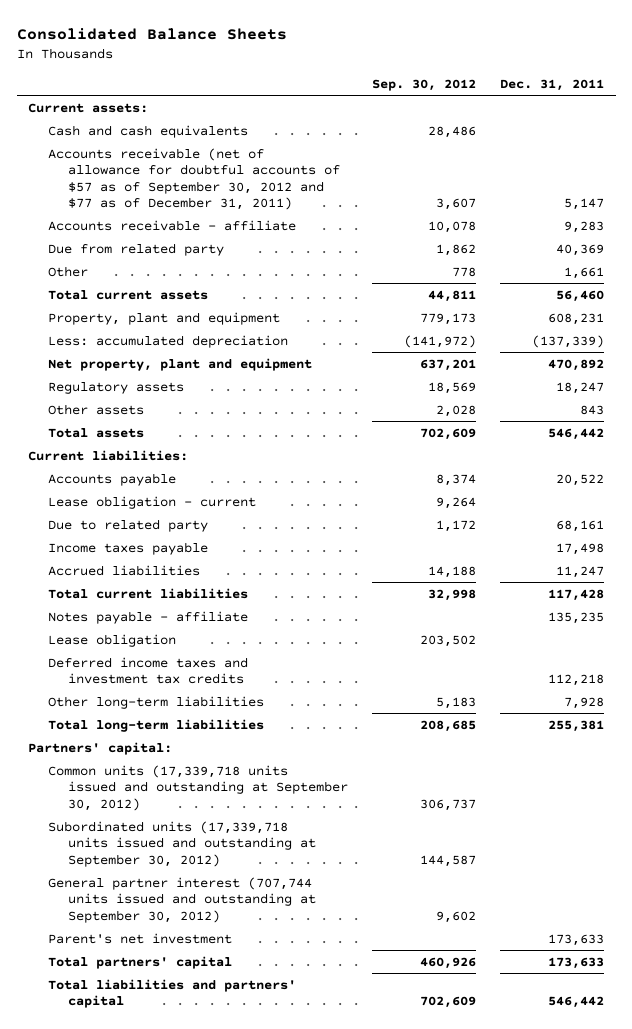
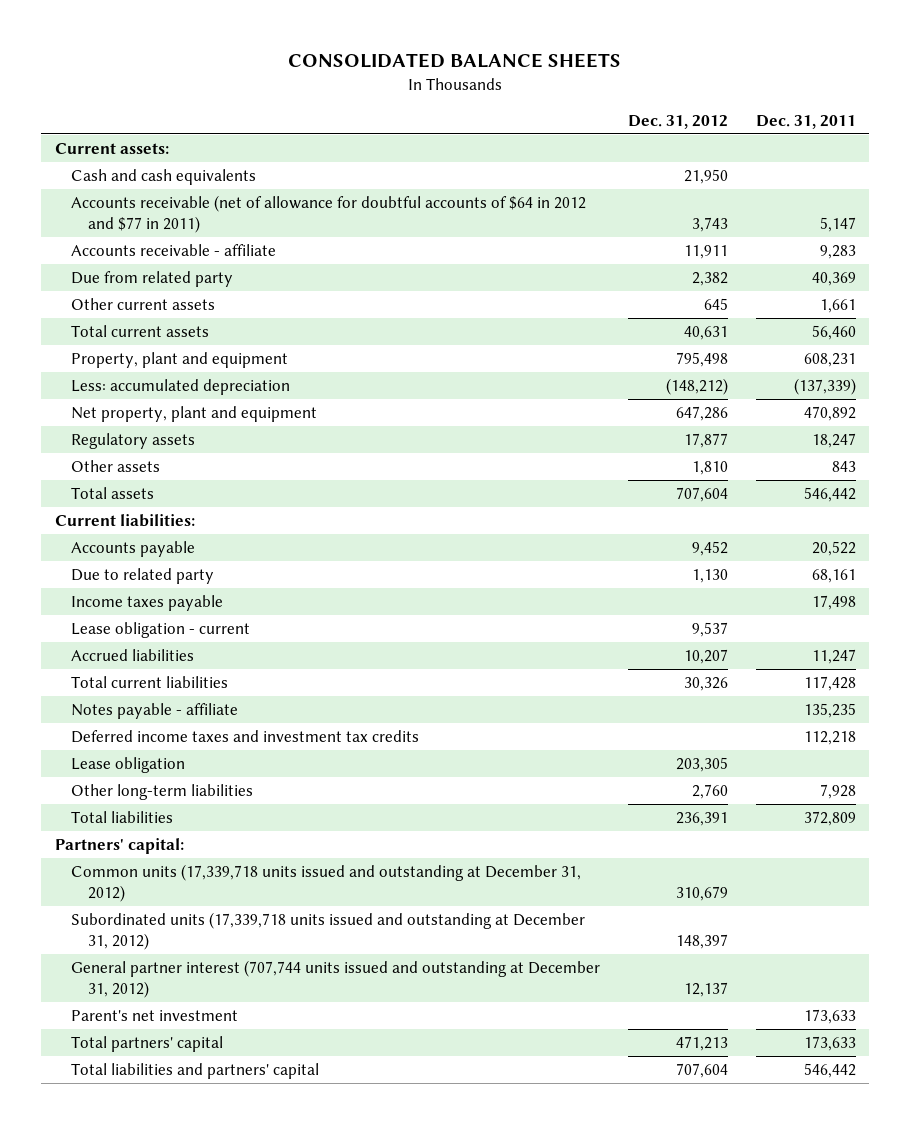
[16,27,287,40] Consolidated Balance Sheets -> [288,53,622,69] CONSOLIDATED BALANCE SHEETS
[371,78,476,91] Sep. 30, 2012 -> none
none -> [628,114,729,129] Dec. 31, 2012
[48,147,341,211] Accounts receivable (net of allowance for doubtful accounts of $57 as of September 30, 2012 and $77 as of December 31, 2011) -> [71,194,587,234] Accounts receivable (net of allowance for doubtful accounts of $64 in 2012 and $77 in 2011)
[48,265,89,277] Other -> [71,297,216,310] Other current assets
[48,495,257,509] Lease obligation - current -> [71,621,251,638] Lease obligation - current
[48,633,177,647] Lease obligation -> [71,756,186,773] Lease obligation
[48,718,265,732] Total long-term liabilities -> [71,810,174,823] Total liabilities
[547,719,604,732] 255,381 -> [803,810,856,826] 372,809
[48,764,349,811] Common units (17,339,718 units issued and outstanding at September 30, 2012) -> [71,863,582,903] Common units (17,339,718 units issued and outstanding at December 31, 2012)
[48,820,317,867] Subordinated units (17,339,718 units issued and outstanding at September 30, 2012) -> [71,911,586,951] Subordinated units (17,339,718 units issued and outstanding at December 31, 2012)
[48,876,317,923] General partner interest (707,744 units issued and outstanding at September 30, 2012) -> [71,959,601,999] General partner interest (707,744 units issued and outstanding at December 31, 2012)

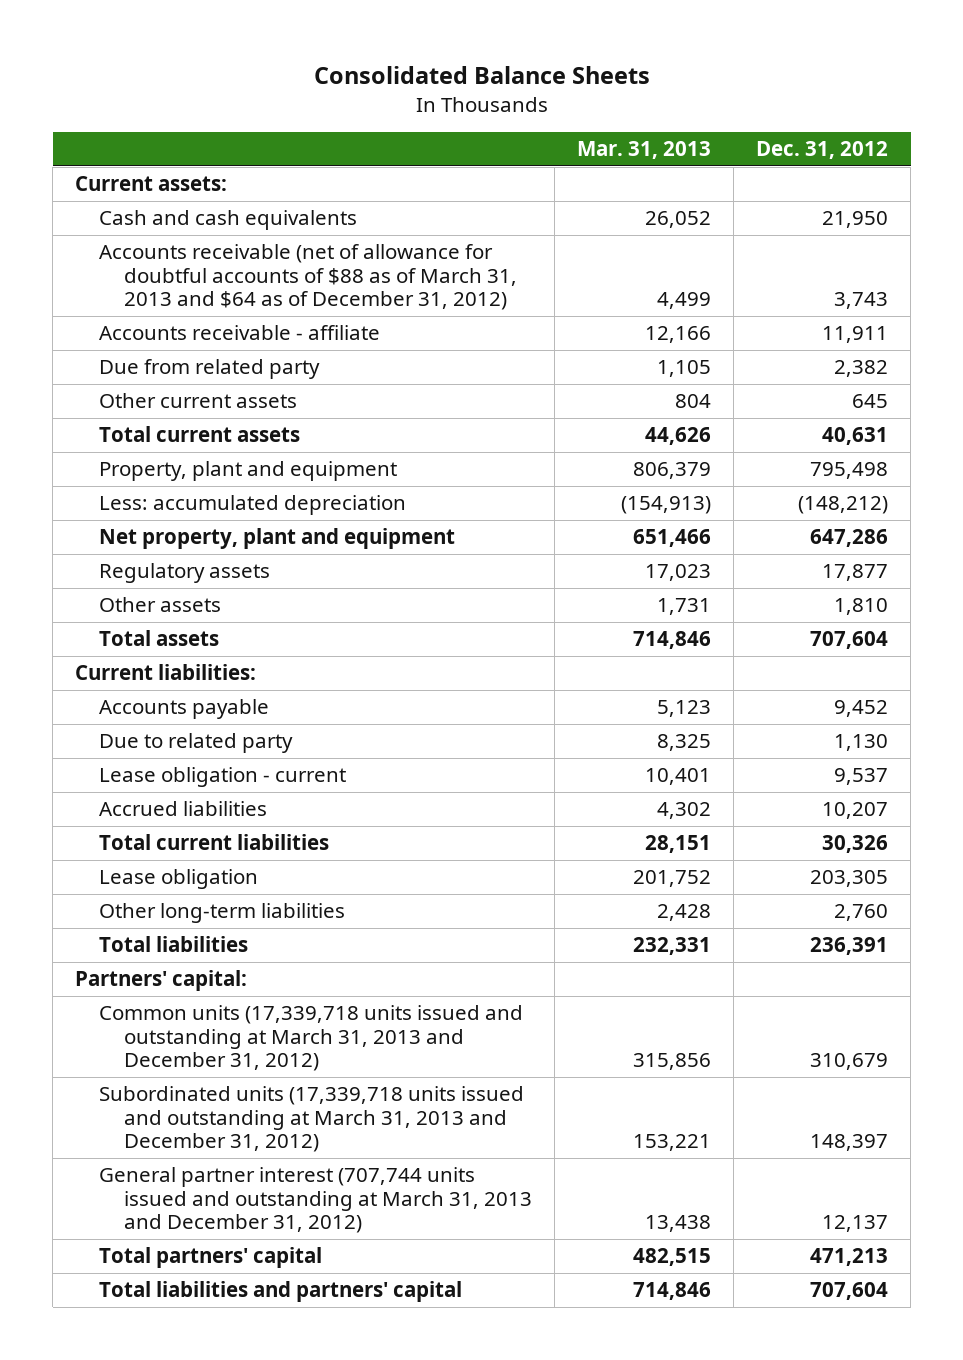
[288,53,622,69] CONSOLIDATED BALANCE SHEETS -> [313,66,650,85] Consolidated Balance Sheets
[755,114,856,129] Dec. 31, 2011 -> none
none -> [576,141,711,160] Mar. 31, 2013
[71,194,587,234] Accounts receivable (net of allowance for doubtful accounts of $64 in 2012 and $77 in 2011) -> [99,244,517,311] Accounts receivable (net of allowance for doubtful accounts of $88 as of March 31, 2013 and $64 as of December 31, 2012)
[71,594,224,611] Income taxes payable -> none
[71,702,239,719] Notes payable - affiliate -> none
[71,729,420,743] Deferred income taxes and investment tax credits -> none
[71,1009,239,1021] Parent's net investment -> none
[71,863,582,903] Common units (17,339,718 units issued and outstanding at December 31, 2012) -> [99,1005,524,1072] Common units (17,339,718 units issued and outstanding at March 31, 2013 and December 31, 2012)
[71,911,586,951] Subordinated units (17,339,718 units issued and outstanding at December 31, 2012) -> [99,1086,525,1153] Subordinated units (17,339,718 units issued and outstanding at March 31, 2013 and December 31, 2012)
[71,959,601,999] General partner interest (707,744 units issued and outstanding at December 31, 2012) -> [99,1167,532,1234] General partner interest (707,744 units issued and outstanding at March 31, 2013 and December 31, 2012)

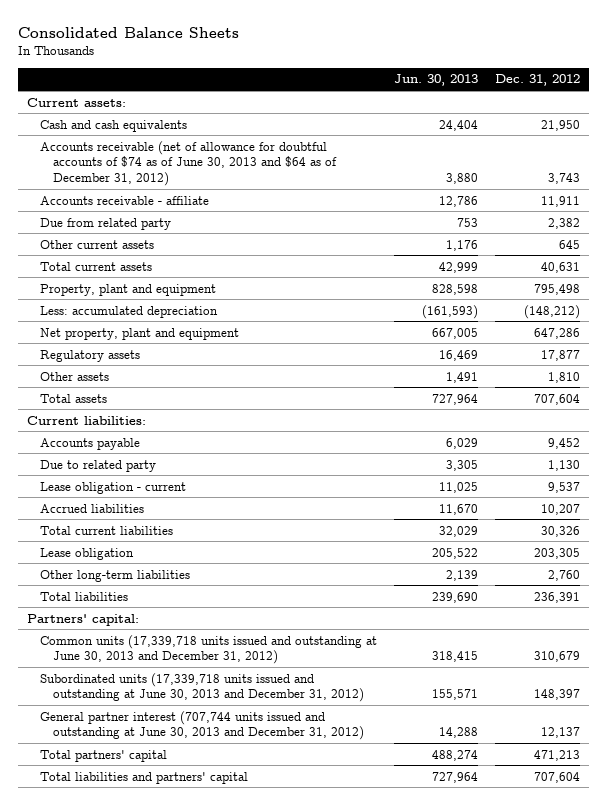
[576,141,711,160] Mar. 31, 2013 -> none
none -> [394,74,479,87] Jun. 30, 2013
[99,244,517,311] Accounts receivable (net of allowance for doubtful accounts of $88 as of March 31, 2013 and $64 as of December 31, 2012) -> [40,140,338,187] Accounts receivable (net of allowance for doubtful accounts of $74 as of June 30, 2013 and $64 as of December 31, 2012)
[99,1005,524,1072] Common units (17,339,718 units issued and outstanding at March 31, 2013 and December 31, 2012) -> [40,634,378,665] Common units (17,339,718 units issued and outstanding at June 30, 2013 and December 31, 2012)
[99,1086,525,1153] Subordinated units (17,339,718 units issued and outstanding at March 31, 2013 and December 31, 2012) -> [40,672,365,703] Subordinated units (17,339,718 units issued and outstanding at June 30, 2013 and December 31, 2012)
[99,1167,532,1234] General partner interest (707,744 units issued and outstanding at March 31, 2013 and December 31, 2012) -> [40,710,365,741] General partner interest (707,744 units issued and outstanding at June 30, 2013 and December 31, 2012)

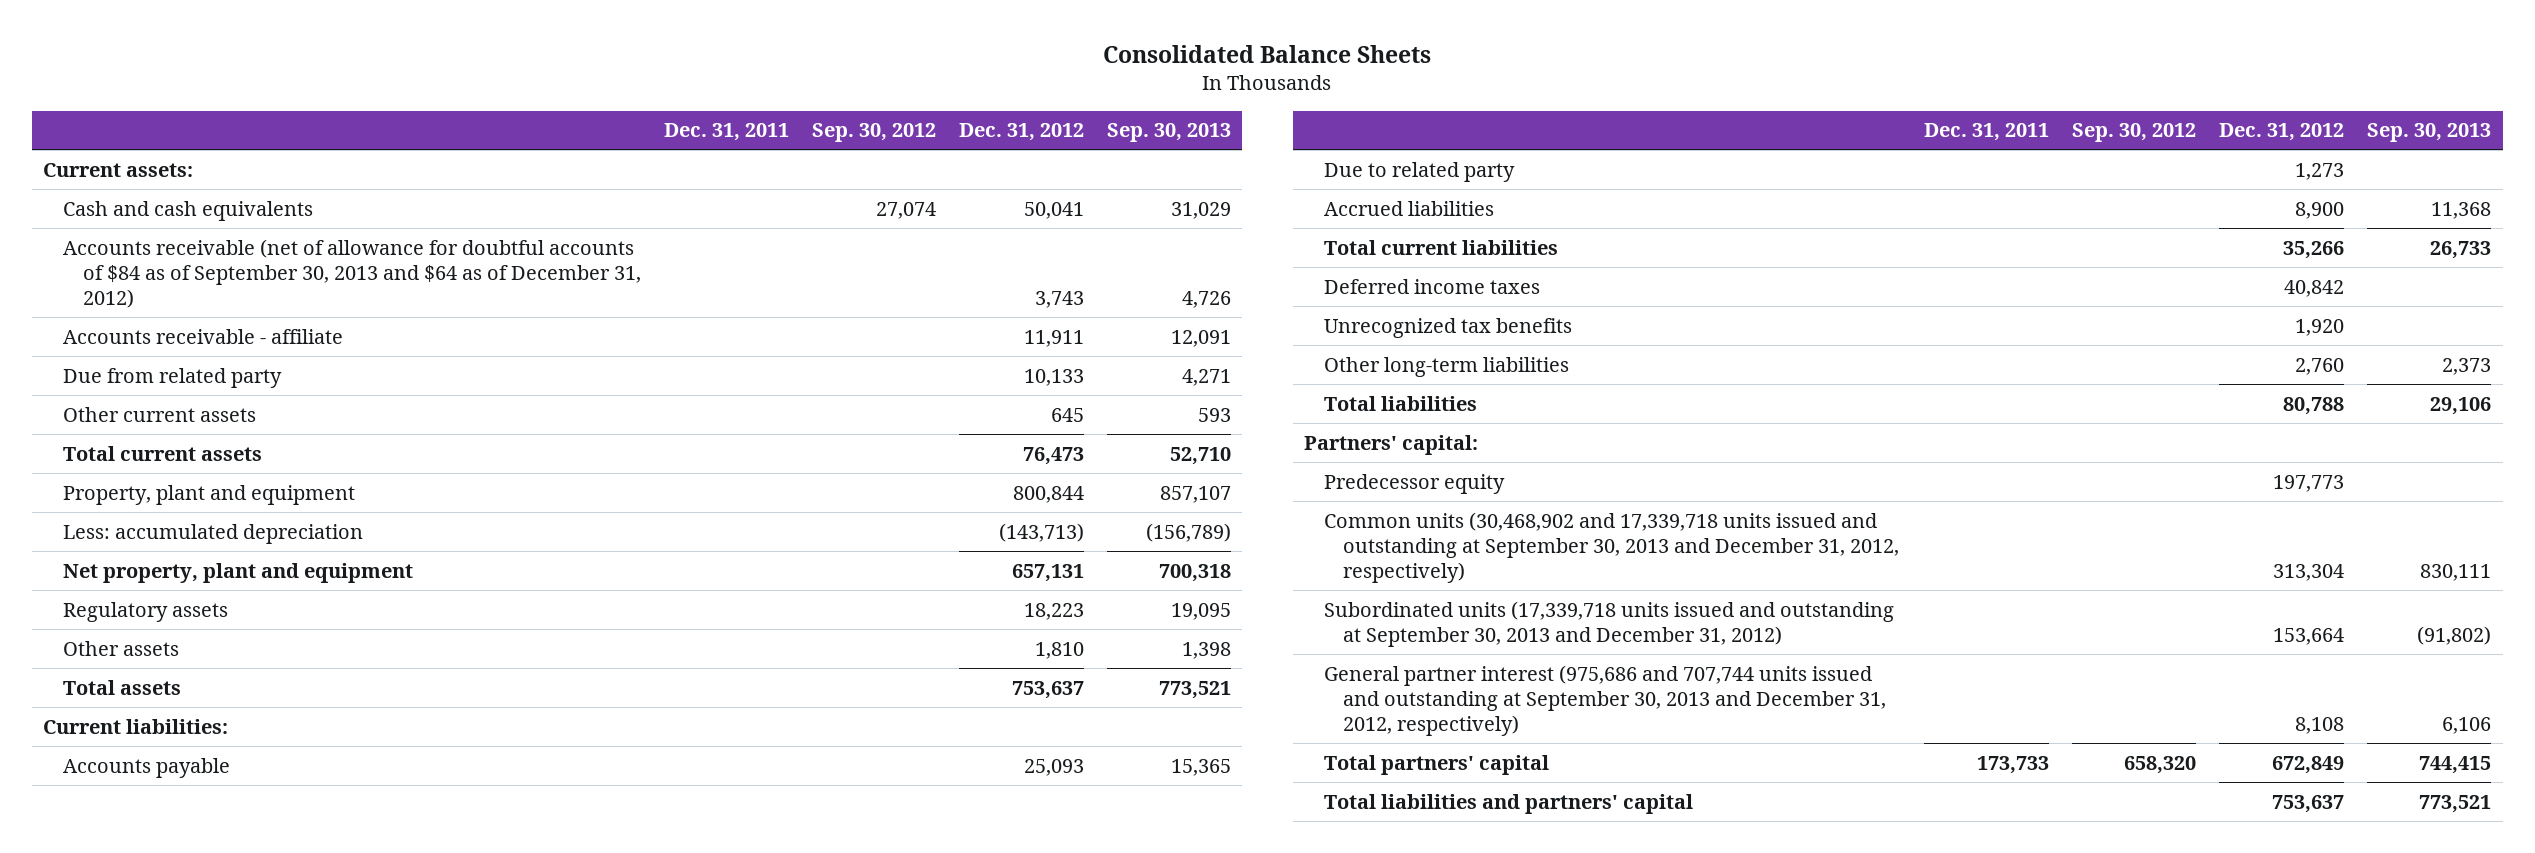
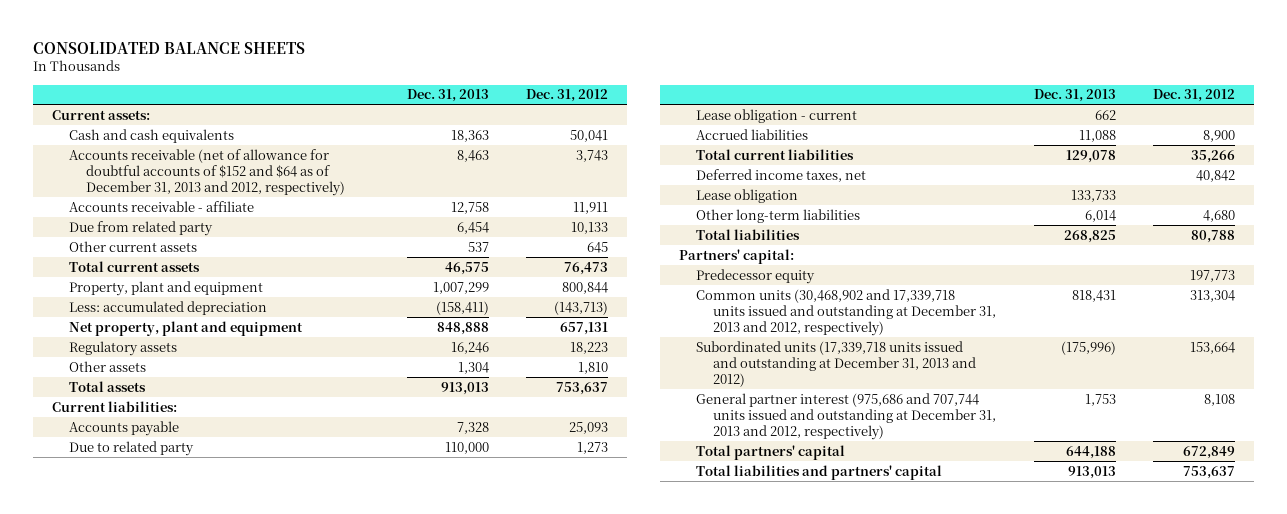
[1103,45,1432,64] Consolidated Balance Sheets -> [33,41,306,54] CONSOLIDATED BALANCE SHEETS
[663,123,789,142] Dec. 31, 2011 -> none
[811,123,936,143] Sep. 30, 2012 -> none
[1106,123,1231,143] Sep. 30, 2013 -> none
none -> [406,89,489,103] Dec. 31, 2013
[63,238,641,308] Accounts receivable (net of allowance for doubtful accounts of $84 as of September 30, 2013 and $64 as of December 31, 2012) -> [68,148,346,196] Accounts receivable (net of allowance for doubtful accounts of $152 and $64 as of December 31, 2013 and 2012, respectively)
none -> [695,108,857,123] Lease obligation - current
[1323,317,1572,338] Unrecognized tax benefits -> none
[1323,278,1540,294] Deferred income taxes -> [695,168,866,182] Deferred income taxes, net
none -> [695,188,798,203] Lease obligation
[2295,357,2345,375] 2,760 -> [1202,209,1235,222] 4,680
[1323,511,1900,583] Common units (30,468,902 and 17,339,718 units issued and outstanding at September 30, 2013 and December 31, 2012, respectively) -> [695,288,997,336] Common units (30,468,902 and 17,339,718 units issued and outstanding at December 31, 2013 and 2012, respectively)
[1323,600,1894,647] Subordinated units (17,339,718 units issued and outstanding at September 30, 2013 and December 31, 2012) -> [695,340,977,387] Subordinated units (17,339,718 units issued and outstanding at December 31, 2013 and 2012)
[1323,664,1887,736] General partner interest (975,686 and 707,744 units issued and outstanding at September 30, 2013 and December 31, 2012, respectively) -> [695,392,997,440] General partner interest (975,686 and 707,744 units issued and outstanding at December 31, 2013 and 2012, respectively)

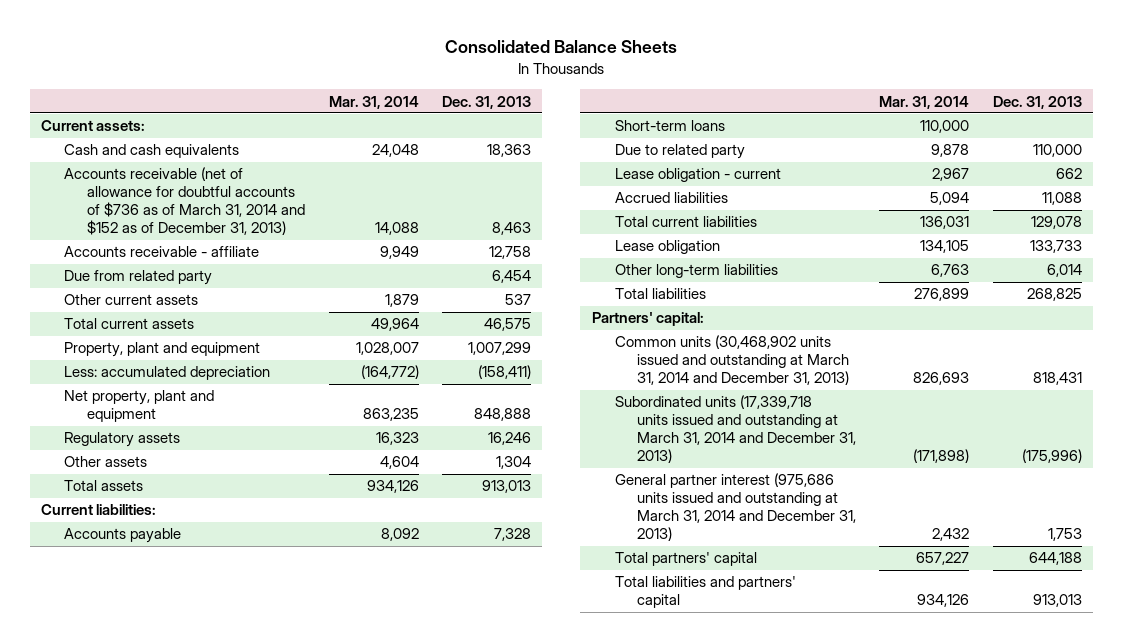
[33,41,306,54] CONSOLIDATED BALANCE SHEETS -> [445,40,678,54] Consolidated Balance Sheets
[526,89,609,103] Dec. 31, 2012 -> none
none -> [328,95,419,109] Mar. 31, 2014
[68,148,346,196] Accounts receivable (net of allowance for doubtful accounts of $152 and $64 as of December 31, 2013 and 2012, respectively) -> [63,167,305,236] Accounts receivable (net of allowance for doubtful accounts of $736 as of March 31, 2014 and $152 as of December 31, 2013)
none -> [614,120,725,132] Short-term loans
[695,168,866,182] Deferred income taxes, net -> none
[695,268,815,284] Predecessor equity -> none
[695,288,997,336] Common units (30,468,902 and 17,339,718 units issued and outstanding at December 31, 2013 and 2012, respectively) -> [614,335,850,386] Common units (30,468,902 units issued and outstanding at March 31, 2014 and December 31, 2013)
[695,340,977,387] Subordinated units (17,339,718 units issued and outstanding at December 31, 2013 and 2012) -> [614,395,857,464] Subordinated units (17,339,718 units issued and outstanding at March 31, 2014 and December 31, 2013)
[695,392,997,440] General partner interest (975,686 and 707,744 units issued and outstanding at December 31, 2013 and 2012, respectively) -> [614,473,857,542] General partner interest (975,686 units issued and outstanding at March 31, 2014 and December 31, 2013)

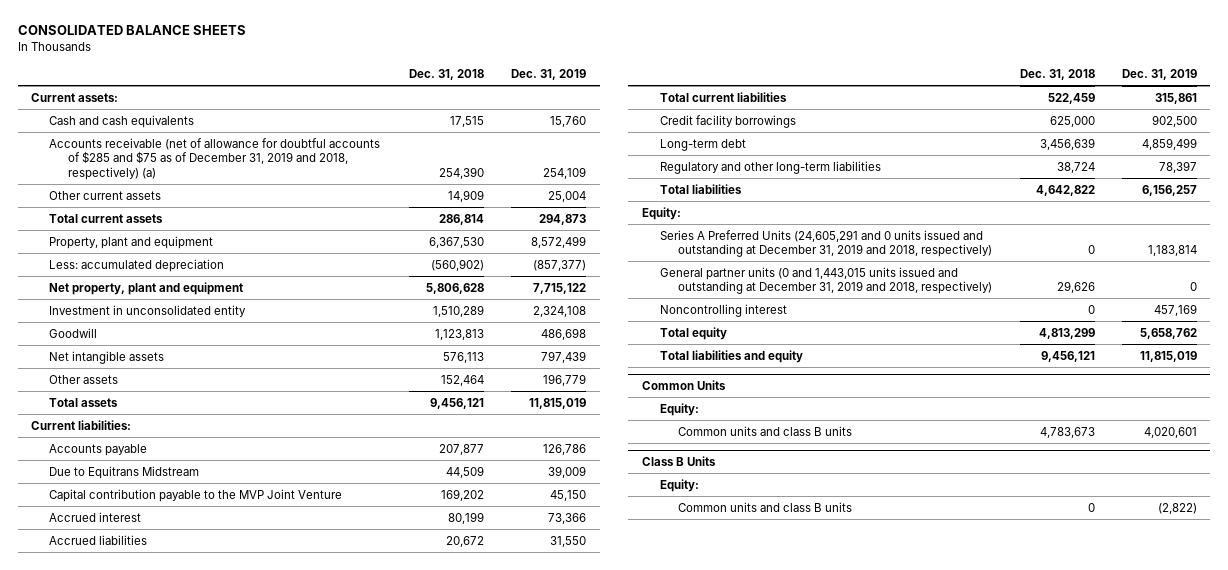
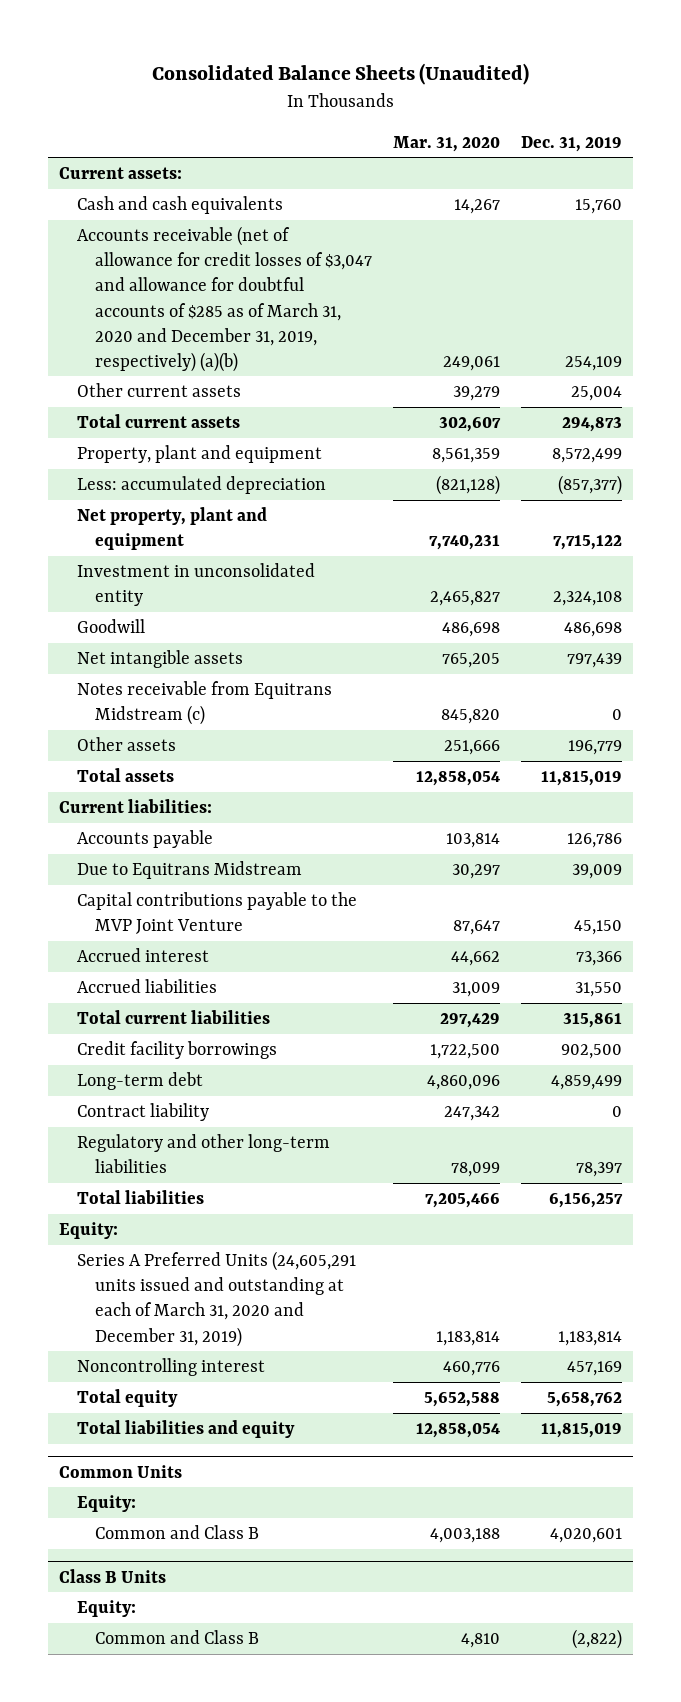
[17,25,246,36] CONSOLIDATED BALANCE SHEETS -> [151,62,529,85] Consolidated Balance Sheets (Unaudited)
[408,69,484,81] Dec. 31, 2018 -> none
none -> [393,135,501,152] Mar. 31, 2020
[49,137,381,181] Accounts receivable (net of allowance for doubtful accounts of $285 and $75 as of December 31, 2019 and 2018, respectively) (a) -> [76,226,372,372] Accounts receivable (net of allowance for credit losses of $3,047 and allowance for doubtful accounts of $285 as of March 31, 2020 and December 31, 2019, respectively) (a)(b)
none -> [76,681,332,726] Notes receivable from Equitrans Midstream (c)
[49,488,343,502] Capital contribution payable to the MVP Joint Venture -> [76,892,357,935] Capital contributions payable to the MVP Joint Venture
none -> [76,1103,209,1122] Contract liability
[660,266,993,295] General partner units (0 and 1,443,015 units issued and outstanding at December 31, 2019 and 2018, respectively) -> none
[660,229,993,258] Series A Preferred Units (24,605,291 and 0 units issued and outstanding at December 31, 2019 and 2018, respectively) -> [76,1251,356,1347] Series A Preferred Units (24,605,291 units issued and outstanding at each of March 31, 2020 and December 31, 2019)
[678,425,853,436] Common units and class B units -> [94,1525,259,1540] Common and Class B
[678,501,853,512] Common units and class B units -> [94,1630,259,1645] Common and Class B

